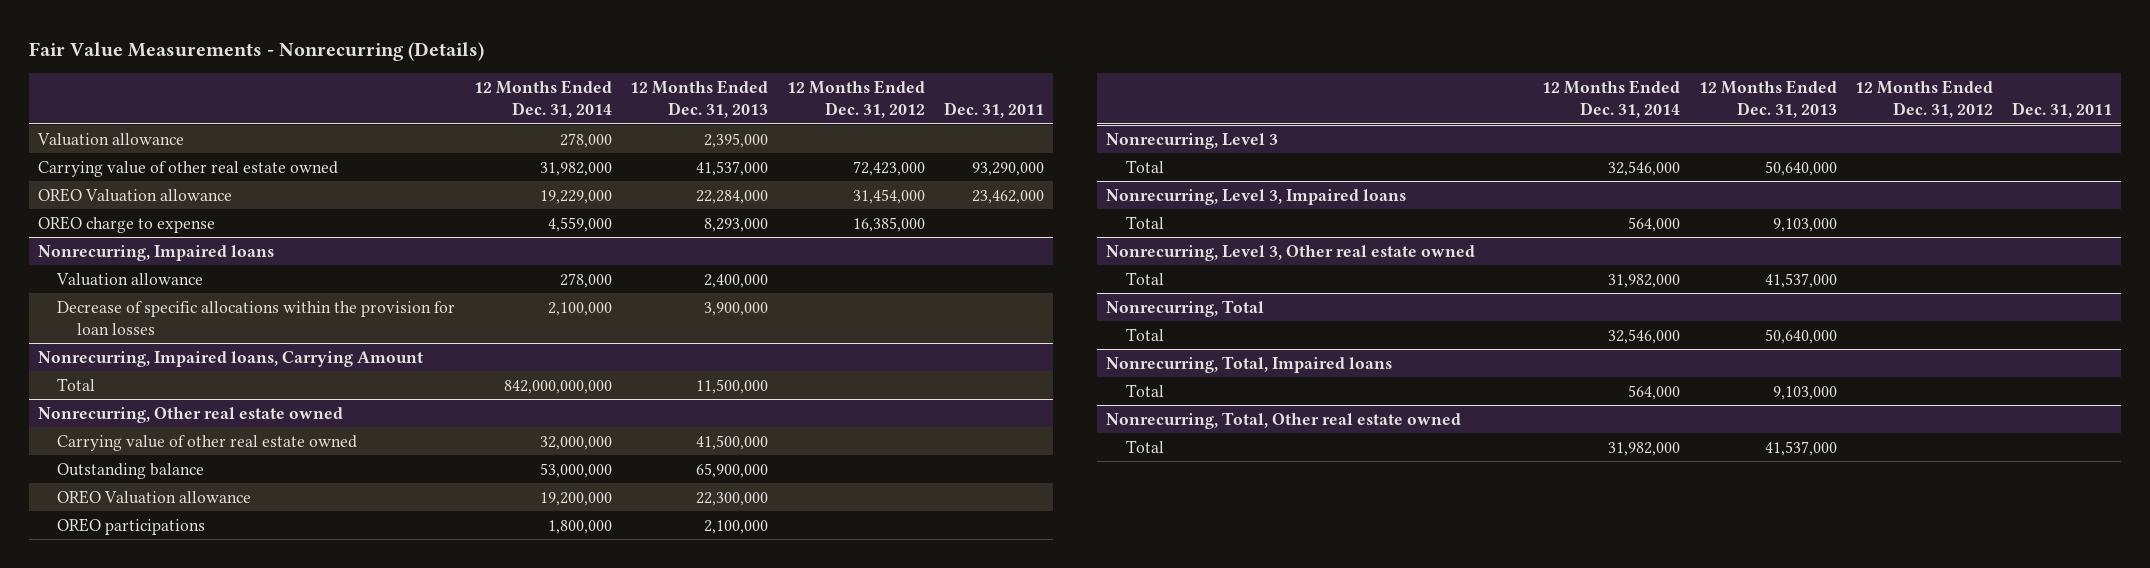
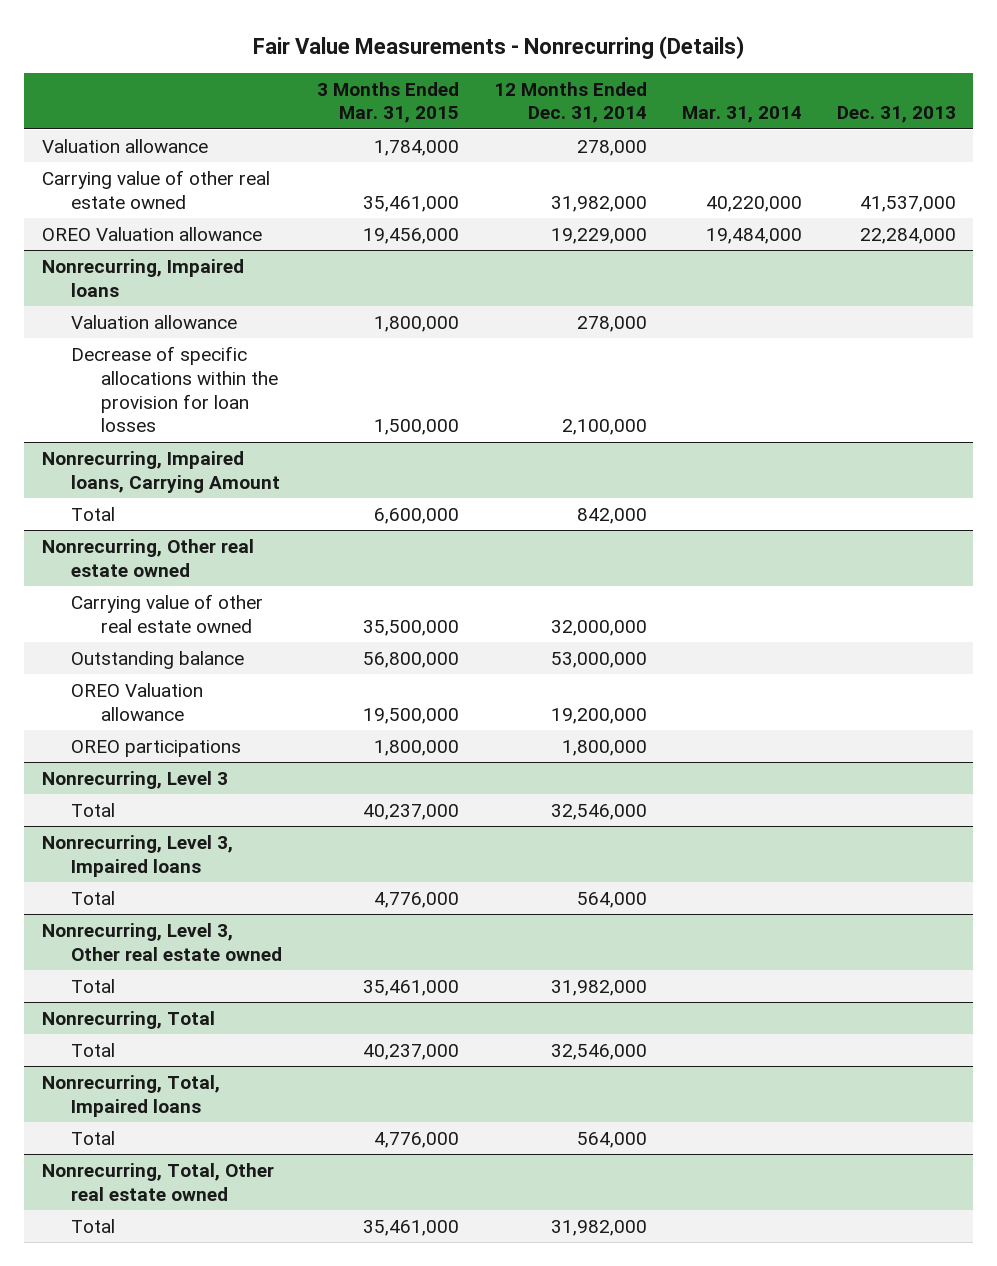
[630,80,769,119] 12 Months Ended Dec. 31, 2013 -> none
[787,80,926,119] 12 Months Ended Dec. 31, 2012 -> none
[943,102,1044,119] Dec. 31, 2011 -> none
none -> [317,81,460,124] 3 Months Ended Mar. 31, 2015
none -> [681,106,802,124] Mar. 31, 2014
none -> [836,106,956,124] Dec. 31, 2013
[37,215,215,233] OREO charge to expense -> none
[503,379,612,394] 842,000,000,000 -> [576,507,647,524] 842,000

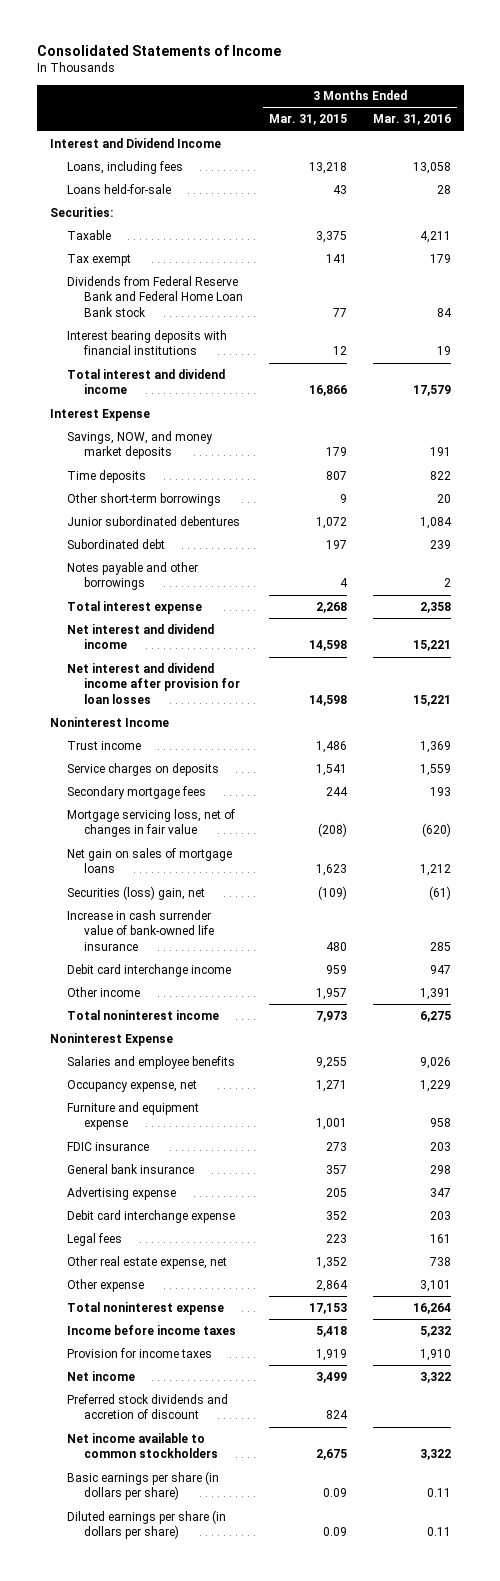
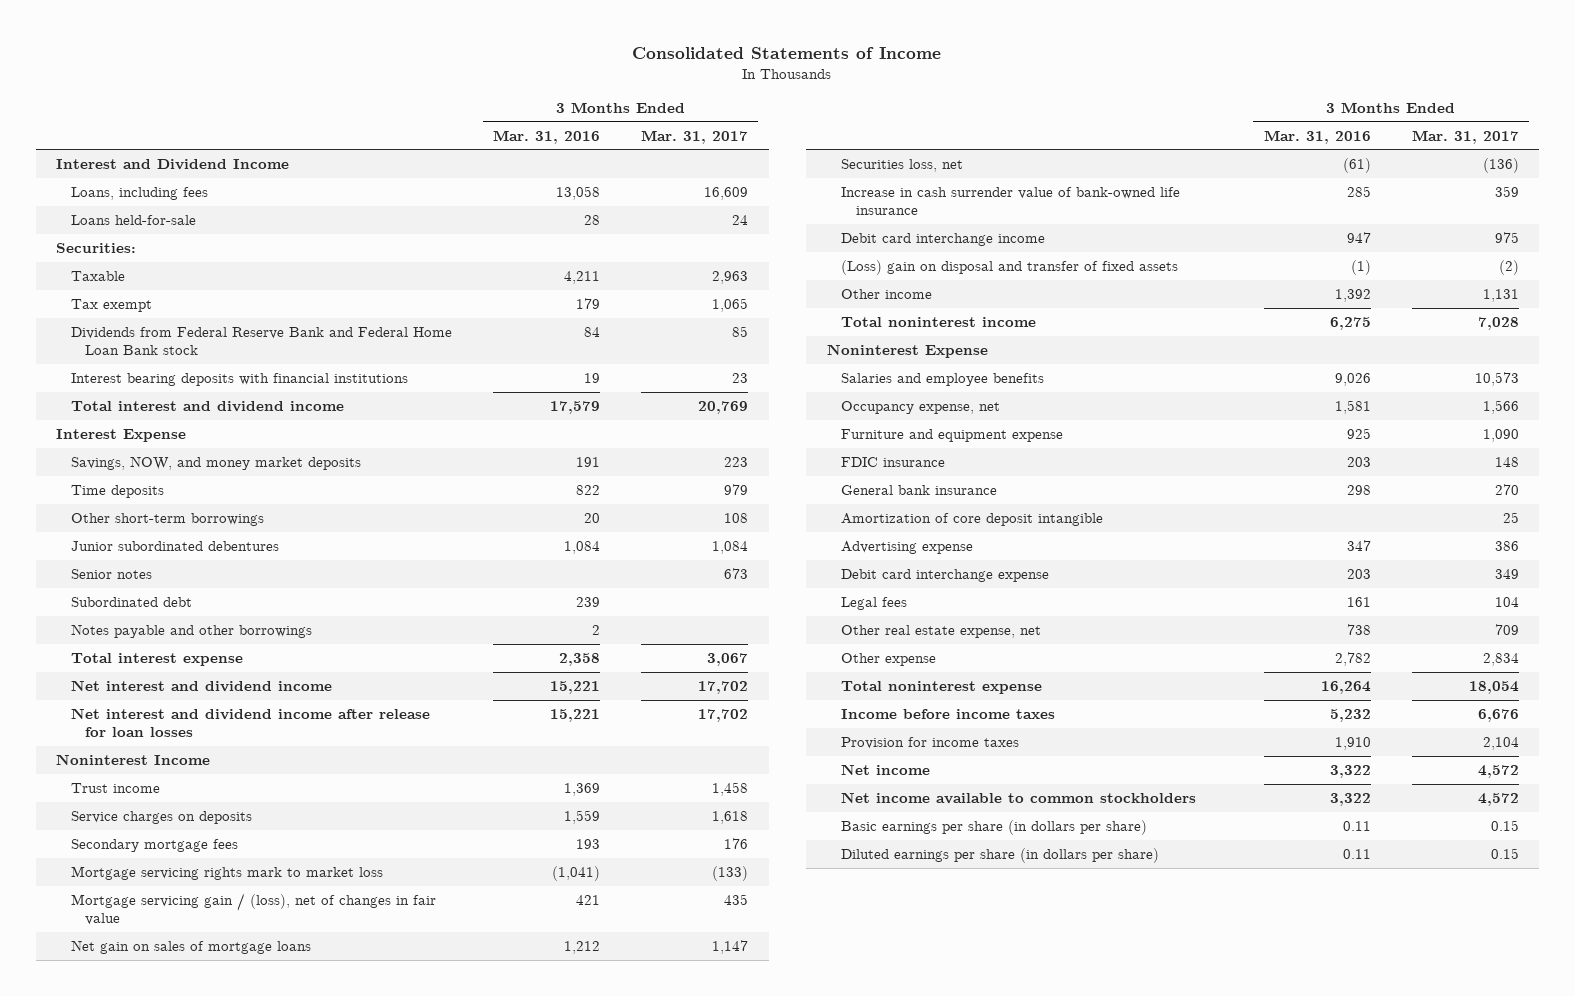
[269,114,348,126] Mar. 31, 2015 -> none
none -> [641,129,749,144] Mar. 31, 2017
none -> [70,569,152,580] Senior notes
[67,662,241,705] Net interest and dividend income after provision for loan losses -> [70,708,430,737] Net interest and dividend income after release for loan losses
none -> [70,866,383,881] Mortgage servicing rights mark to market loss
[67,808,236,838] Mortgage servicing loss, net of changes in fair value -> [70,893,436,925] Mortgage servicing gain / (loss), net of changes in fair value
[421,823,451,838] (620) -> [575,895,600,906] 421
[67,885,206,900] Securities (loss) gain, net -> [841,159,964,173] Securities loss, net
none -> [841,260,1179,276] (Loss) gain on disposal and transfer of fixed assets
[419,987,451,1000] 1,391 -> [1334,289,1371,303] 1,392
[419,1079,451,1092] 1,229 -> [1334,400,1371,415] 1,581
[429,1118,451,1128] 958 -> [1346,428,1371,440] 925
none -> [841,513,1104,527] Amortization of core deposit intangible
[419,1279,451,1292] 3,101 -> [1334,652,1371,667] 2,782
[67,1393,229,1420] Preferred stock dividends and accretion of discount -> none

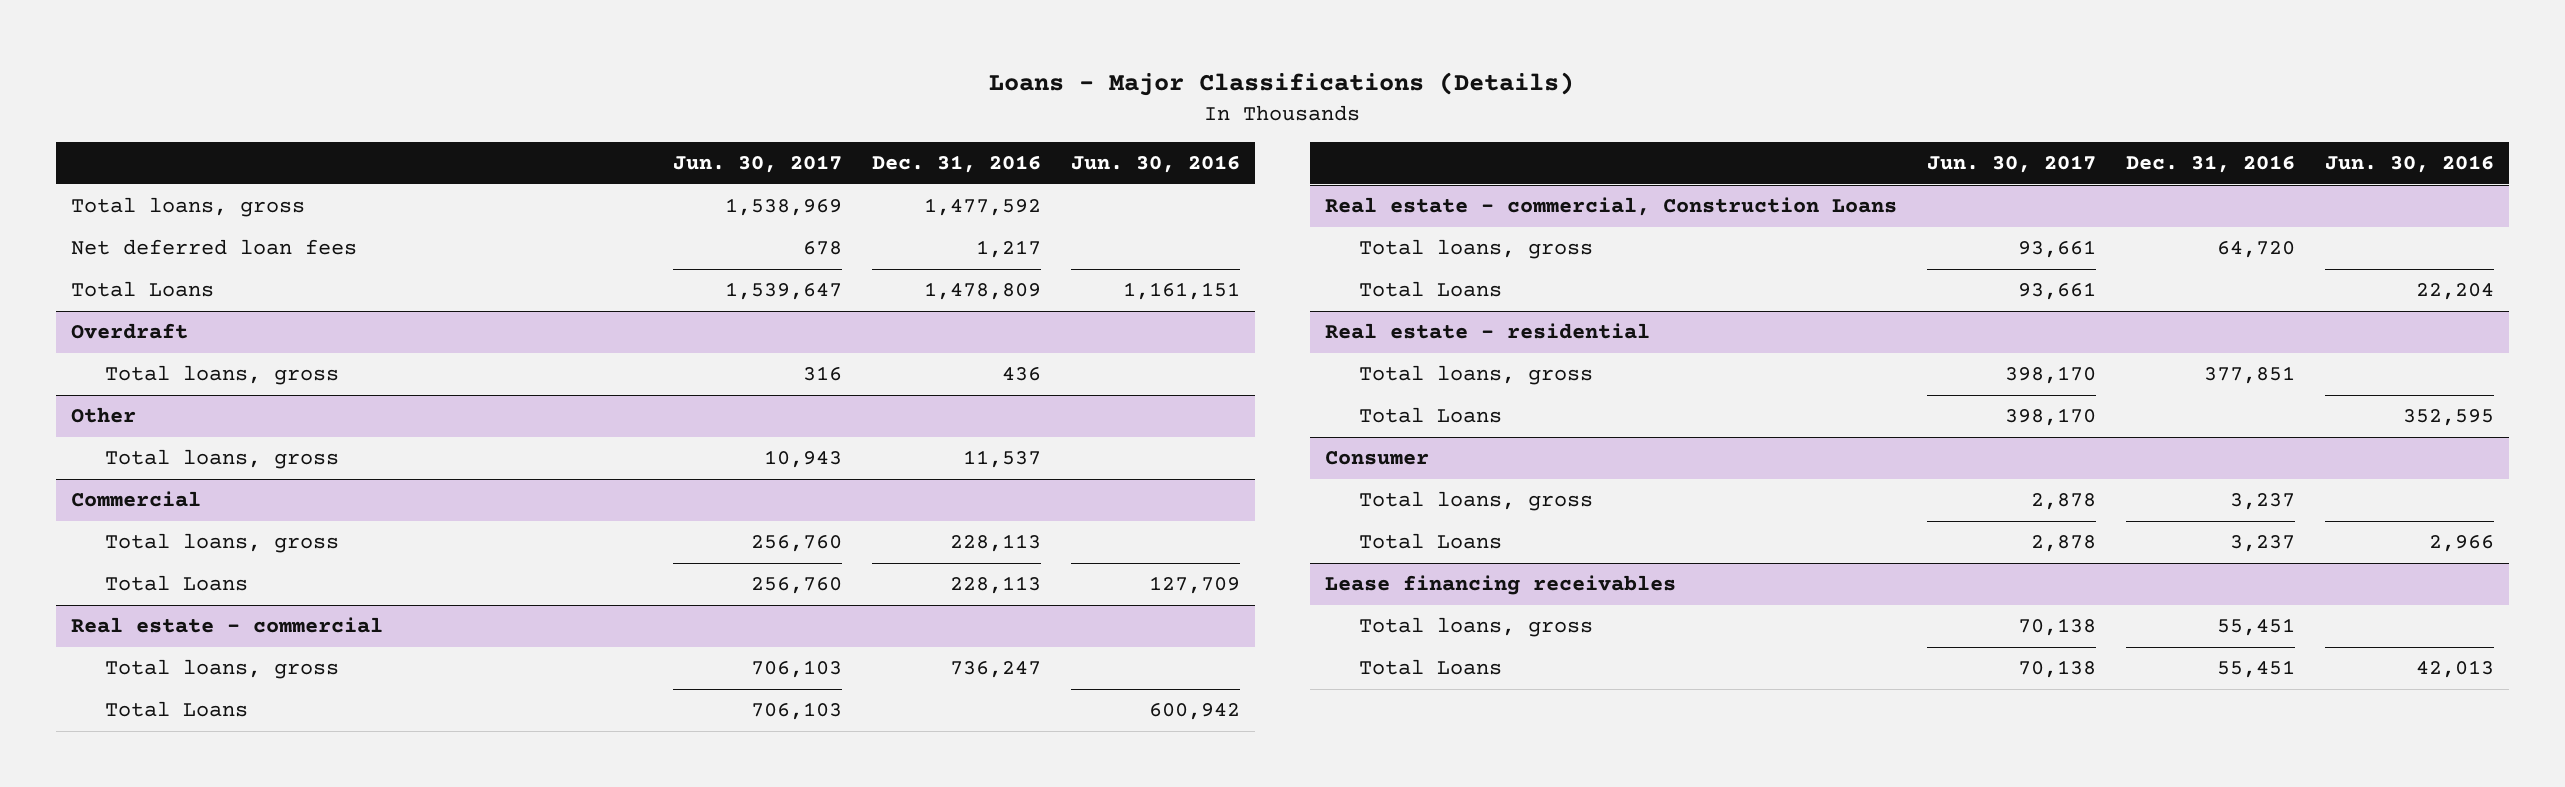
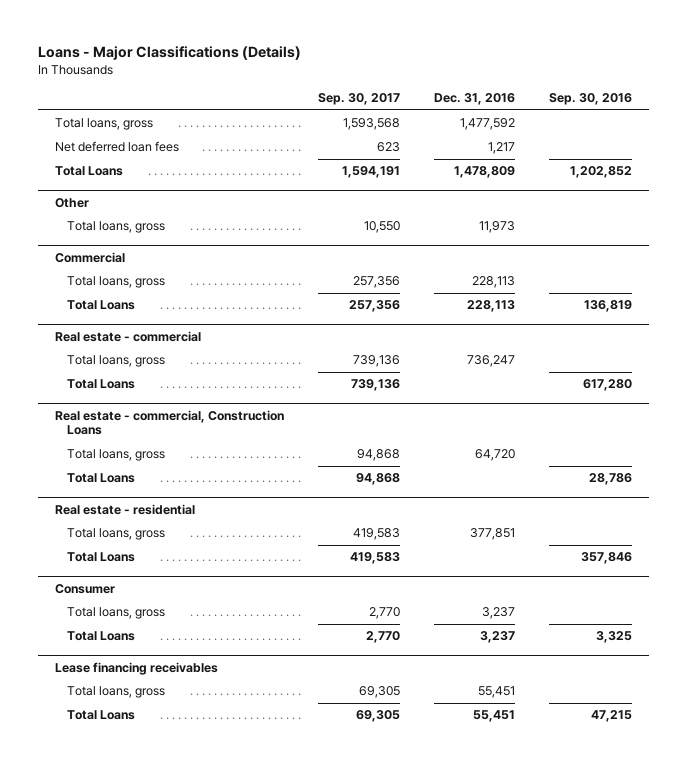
[672,155,842,174] Jun. 30, 2017 -> none
[1070,155,1240,174] Jun. 30, 2016 -> none
none -> [317,93,400,106] Sep. 30, 2017
none -> [548,93,632,106] Sep. 30, 2016
[70,323,188,340] Overdraft -> none
[104,365,339,386] Total loans, gross -> none
[962,450,1041,469] 11,537 -> [478,221,515,234] 11,973

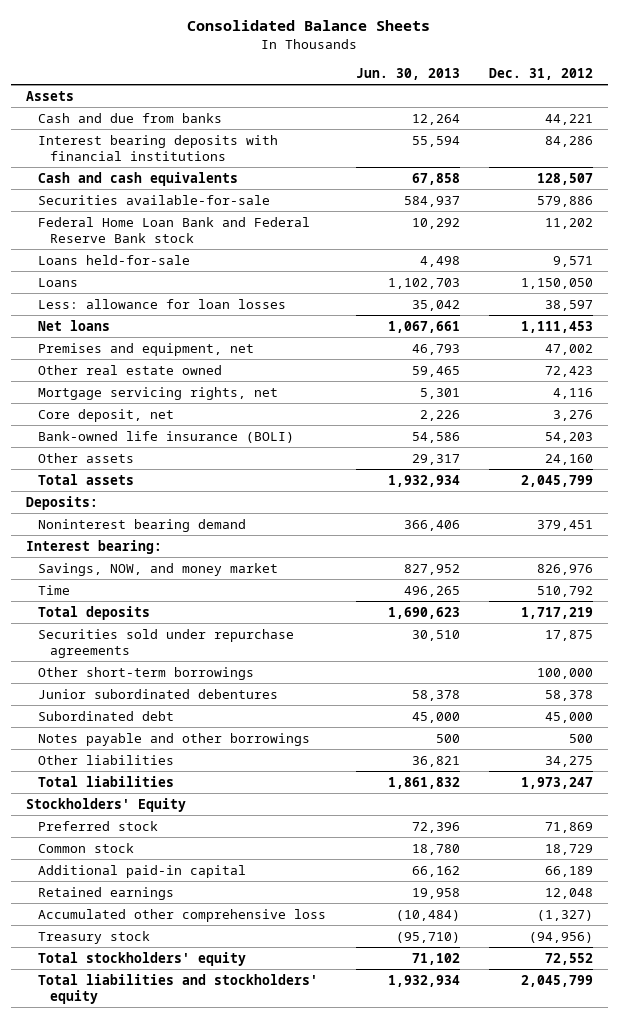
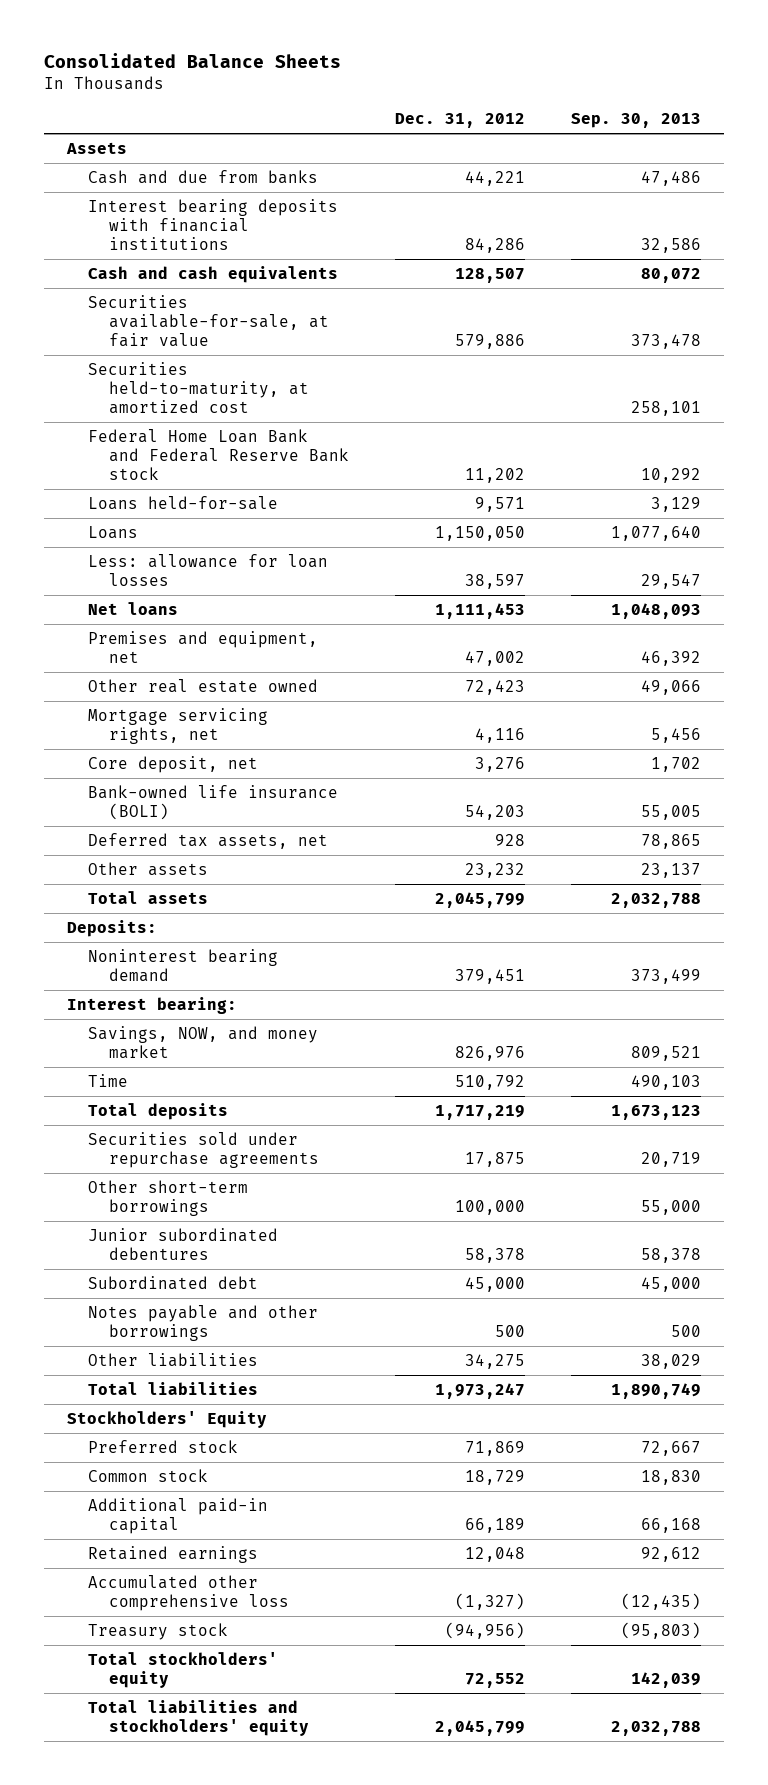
[355,68,460,81] Jun. 30, 2013 -> none
none -> [571,112,702,128] Sep. 30, 2013
[37,194,270,205] Securities available-for-sale -> [88,295,330,347] Securities available-for-sale, at fair value
none -> [88,362,310,414] Securities held-to-maturity, at amortized cost
none -> [88,833,329,850] Deferred tax assets, net
[545,453,594,465] 24,160 -> [465,863,526,879] 23,232

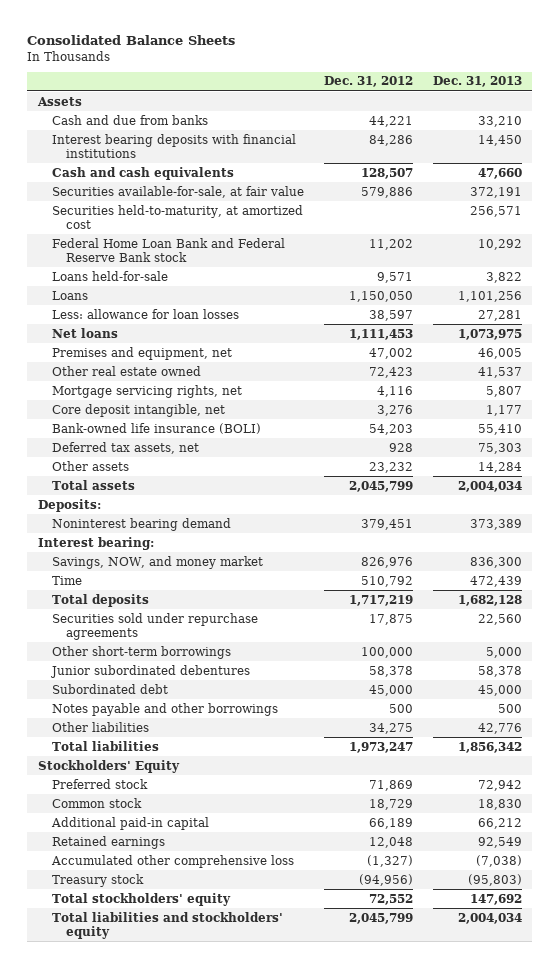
[571,112,702,128] Sep. 30, 2013 -> none
none -> [432,76,522,88] Dec. 31, 2013
[88,756,259,774] Core deposit, net -> [51,403,225,417] Core deposit intangible, net

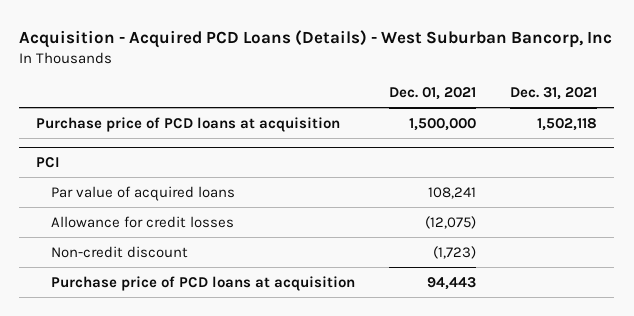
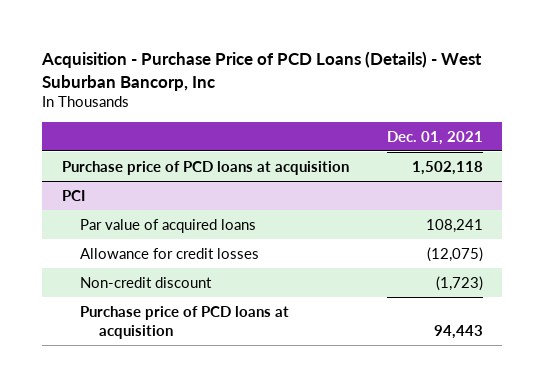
[19,29,613,48] Acquisition - Acquired PCD Loans (Details) - West Suburban Bancorp, Inc -> [41,50,483,91] Acquisition - Purchase Price of PCD Loans (Details) - West Suburban Bancorp, Inc
[510,87,598,101] Dec. 31, 2021 -> none
[409,117,477,131] 1,500,000 -> [412,160,484,175] 1,502,118

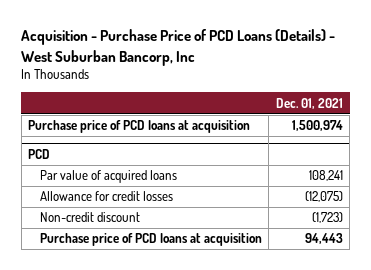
[412,160,484,175] 1,502,118 -> [291,120,343,132] 1,500,974
[61,189,85,201] PCI -> [28,148,51,159] PCD

